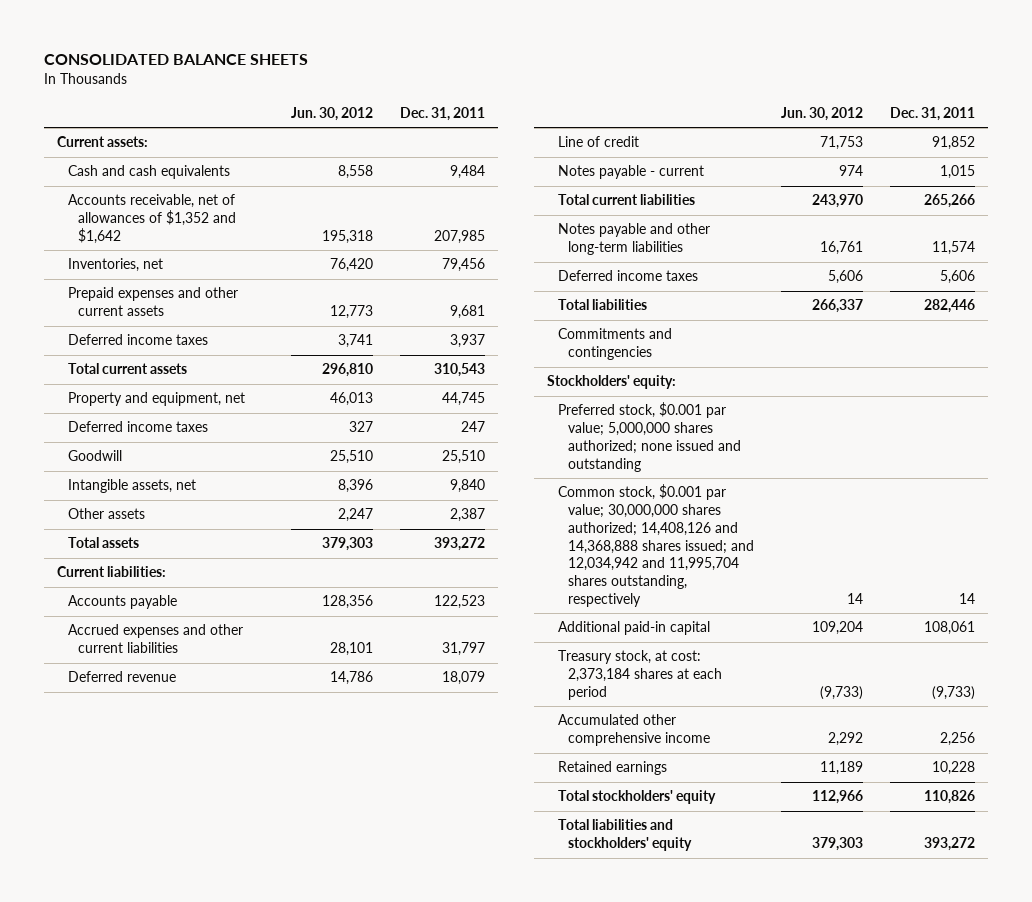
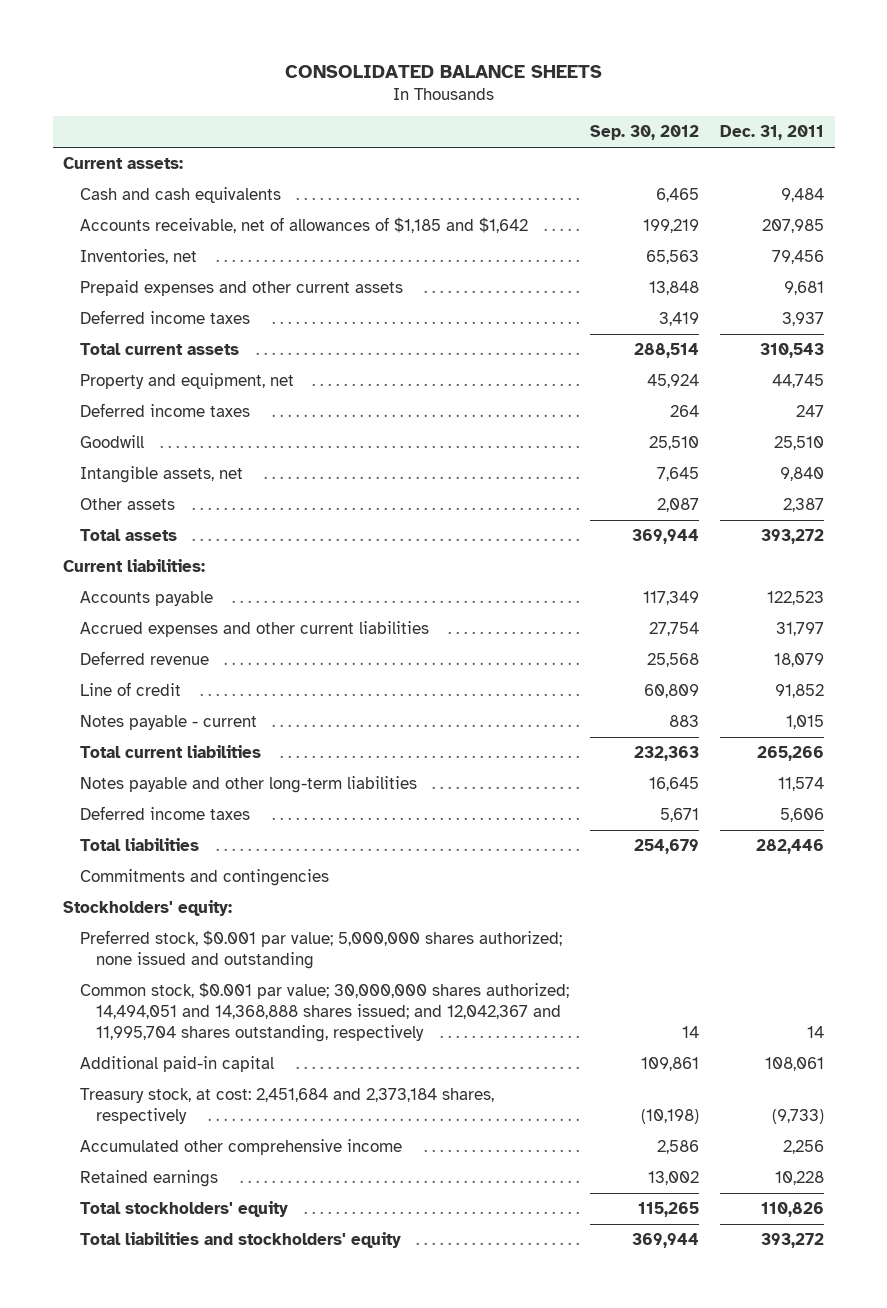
[291,106,374,121] Jun. 30, 2012 -> none
none -> [589,125,699,141] Sep. 30, 2012
[67,194,237,244] Accounts receivable, net of allowances of $1,352 and $1,642 -> [79,216,528,233] Accounts receivable, net of allowances of $1,185 and $1,642
[557,484,754,607] Common stock, $0.001 par value; 30,000,000 shares authorized; 14,408,126 and 14,368,888 shares issued; and 12,034,942 and 11,995,704 shares outstanding, respectively -> [79,981,569,1042] Common stock, $0.001 par value; 30,000,000 shares authorized; 14,494,051 and 14,368,888 shares issued; and 12,042,367 and 11,995,704 shares outstanding, respectively
[557,650,722,700] Treasury stock, at cost: 2,373,184 shares at each period -> [79,1087,494,1124] Treasury stock, at cost: 2,451,684 and 2,373,184 shares, respectively

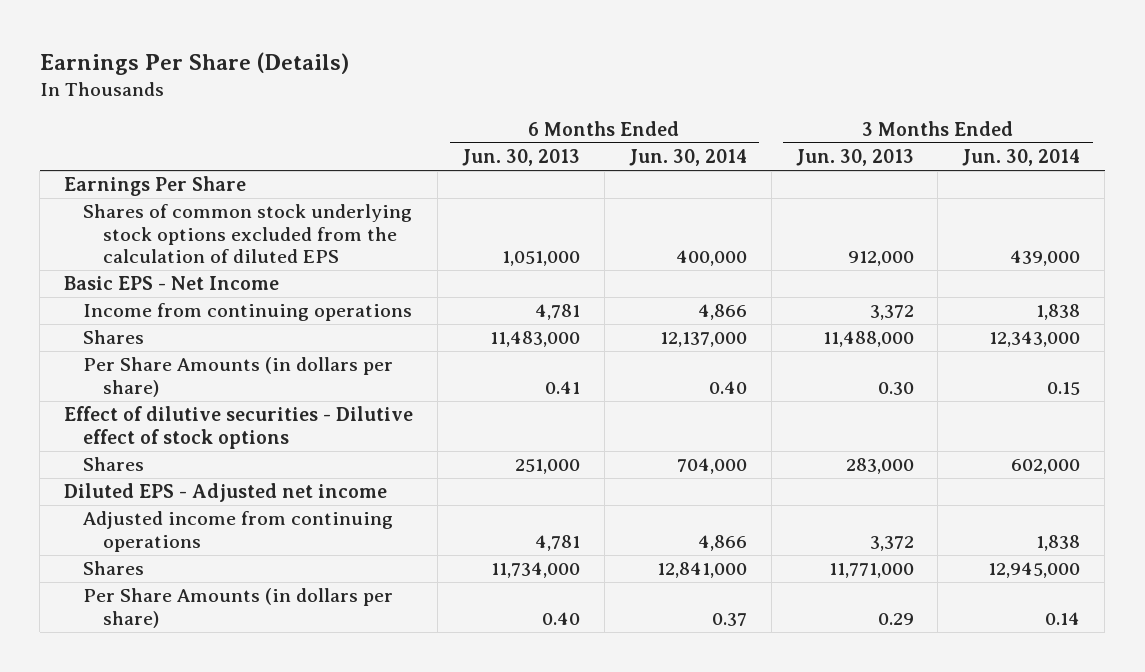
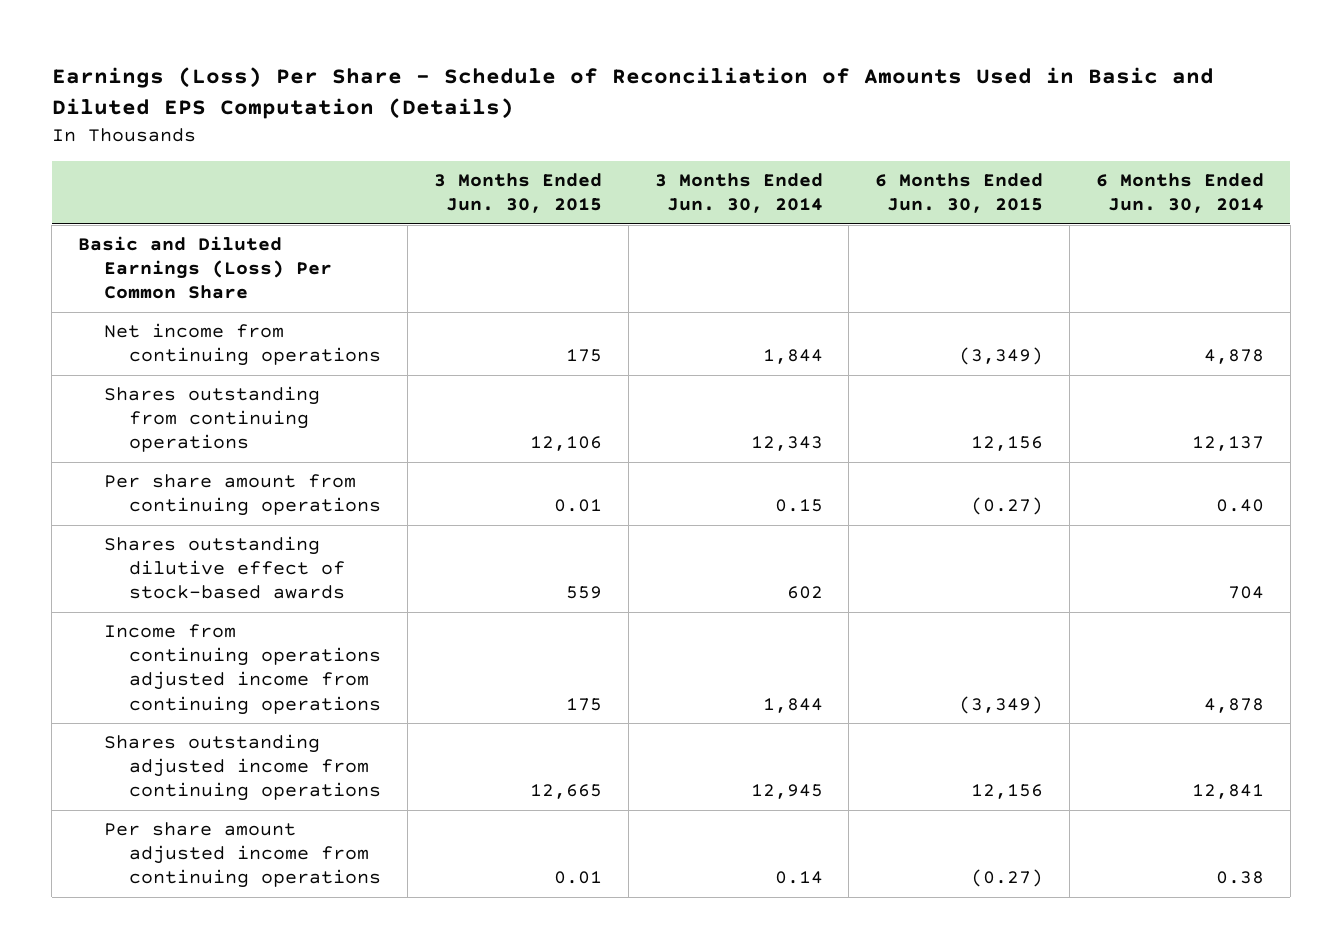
[39,51,349,75] Earnings Per Share (Details) -> [51,66,1214,119] Earnings (Loss) Per Share - Schedule of Reconciliation of Amounts Used in Basic and Diluted EPS Computation (Details)
[462,149,581,167] Jun. 30, 2013 -> none
[795,149,914,167] Jun. 30, 2013 -> none
none -> [433,173,602,214] 3 Months Ended Jun. 30, 2015
none -> [875,173,1044,214] 6 Months Ended Jun. 30, 2015
[83,204,413,264] Shares of common stock underlying stock options excluded from the calculation of diluted EPS -> none
[64,276,280,291] Basic EPS - Net Income -> none
[64,406,414,449] Effect of dilutive securities - Dilutive effect of stock options -> none
[83,457,145,472] Shares -> none
[64,483,388,503] Diluted EPS - Adjusted net income -> none
[83,561,145,576] Shares -> none
[64,176,247,197] Earnings Per Share -> [78,236,332,300] Basic and Diluted Earnings (Loss) Per Common Share
[83,303,413,322] Income from continuing operations -> [103,323,381,367] Net income from continuing operations
[697,304,747,321] 4,866 -> [1204,349,1265,365] 4,878
[1036,304,1081,321] 1,838 -> [762,349,823,365] 1,844
[83,330,145,345] Shares -> [103,386,320,453] Shares outstanding from continuing operations
[659,332,747,348] 12,137,000 -> [1192,436,1265,452] 12,137
[989,331,1081,348] 12,343,000 -> [750,436,823,452] 12,343
[83,357,394,397] Per Share Amounts (in dollars per share) -> [103,474,381,517] Per share amount from continuing operations
none -> [103,536,345,600] Shares outstanding dilutive effect of stock-based awards
[83,511,394,552] Adjusted income from continuing operations -> [103,624,381,715] Income from continuing operations adjusted income from continuing operations
[697,534,747,551] 4,866 -> [1204,697,1265,713] 4,878
[1036,534,1081,551] 1,838 -> [762,697,823,713] 1,844
none -> [103,734,381,802] Shares outstanding adjusted income from continuing operations
[83,588,394,628] Per Share Amounts (in dollars per share) -> [103,822,381,889] Per share amount adjusted income from continuing operations
[711,612,747,626] 0.37 -> [1216,871,1265,885] 0.38

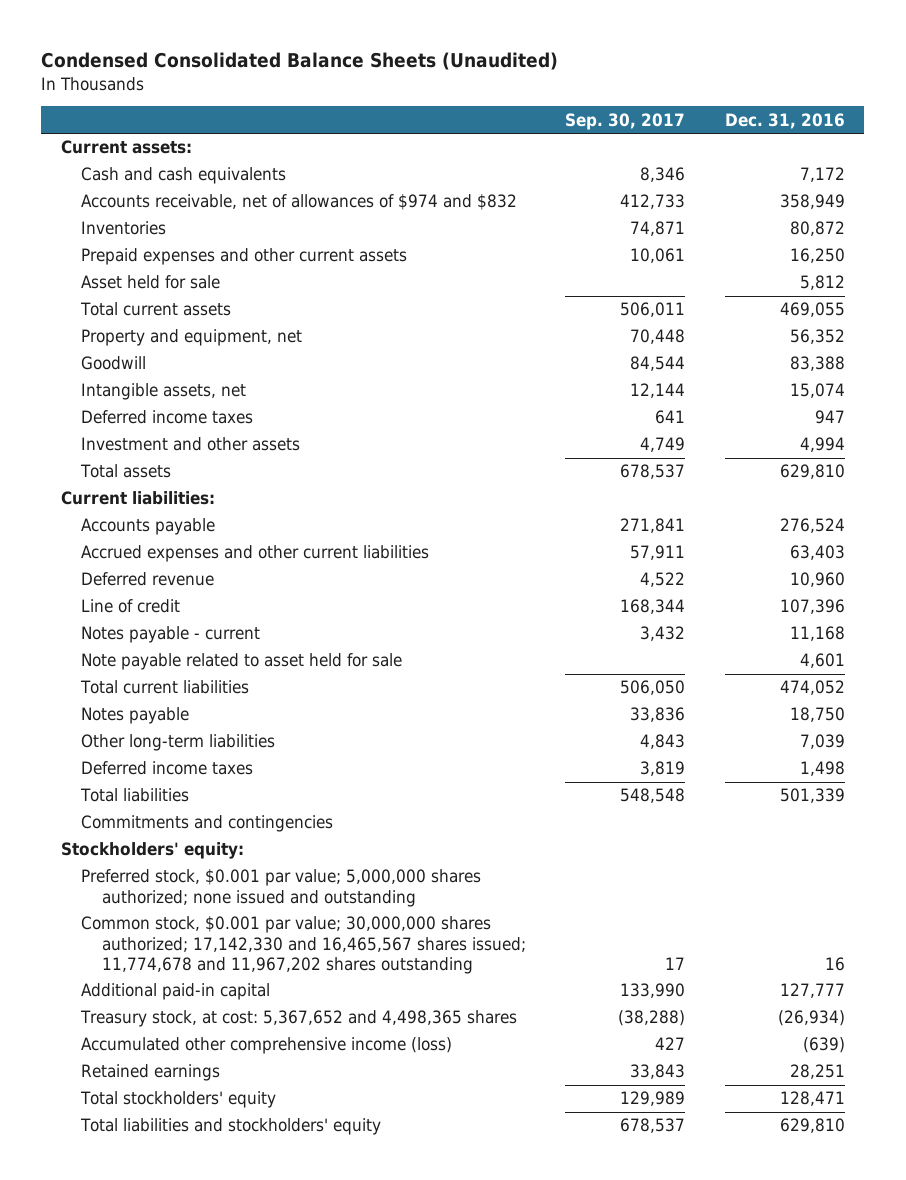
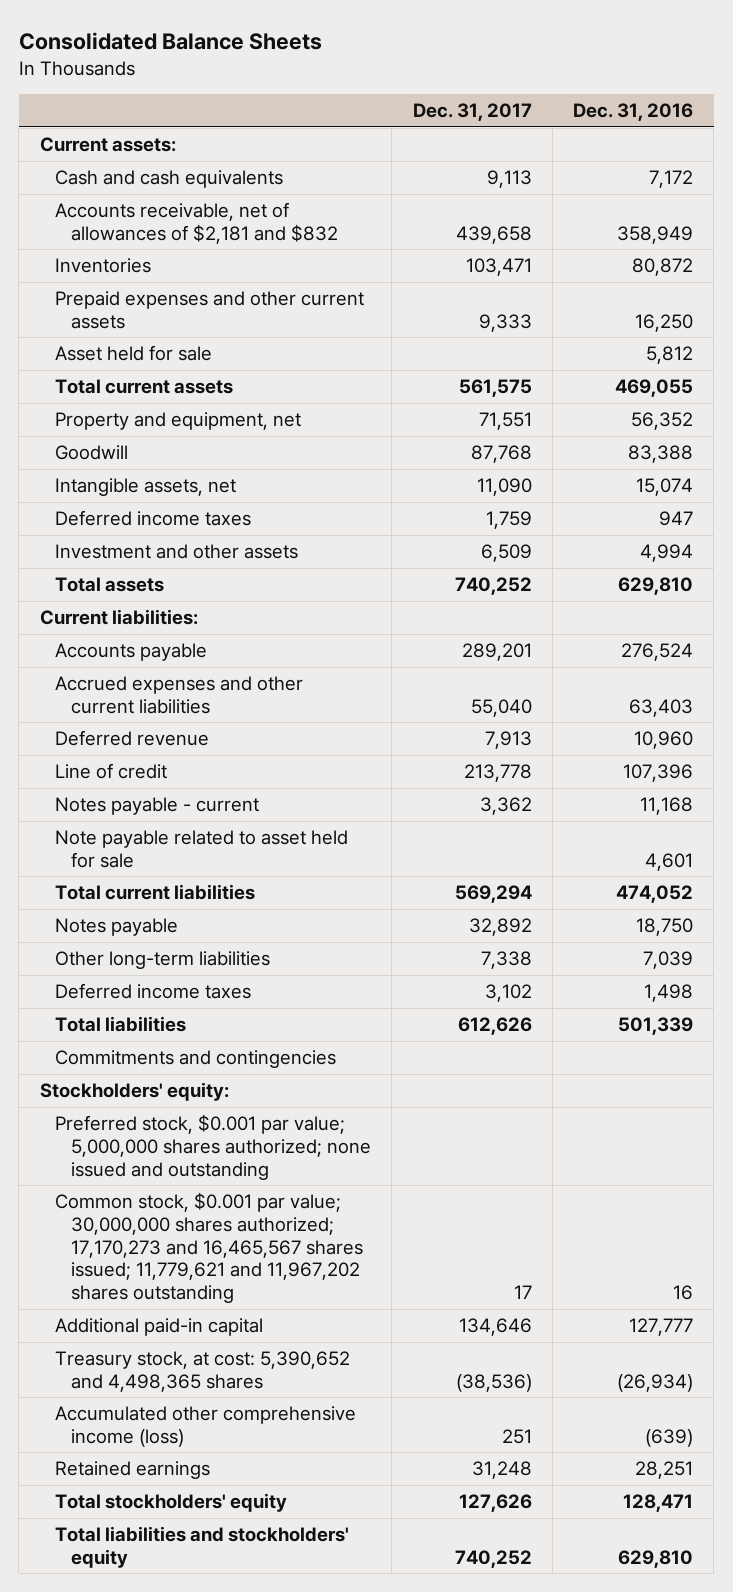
[41,52,559,71] Condensed Consolidated Balance Sheets (Unaudited) -> [18,31,322,50] Consolidated Balance Sheets
[565,112,686,130] Sep. 30, 2017 -> none
none -> [412,103,532,122] Dec. 31, 2017
[81,194,518,211] Accounts receivable, net of allowances of $974 and $832 -> [55,202,339,244] Accounts receivable, net of allowances of $2,181 and $832
[81,916,526,975] Common stock, $0.001 par value; 30,000,000 shares authorized; 17,142,330 and 16,465,567 shares issued; 11,774,678 and 11,967,202 shares outstanding -> [55,1192,364,1304] Common stock, $0.001 par value; 30,000,000 shares authorized; 17,170,273 and 16,465,567 shares issued; 11,779,621 and 11,967,202 shares outstanding
[80,1010,518,1028] Treasury stock, at cost: 5,367,652 and 4,498,365 shares -> [55,1351,351,1392] Treasury stock, at cost: 5,390,652 and 4,498,365 shares

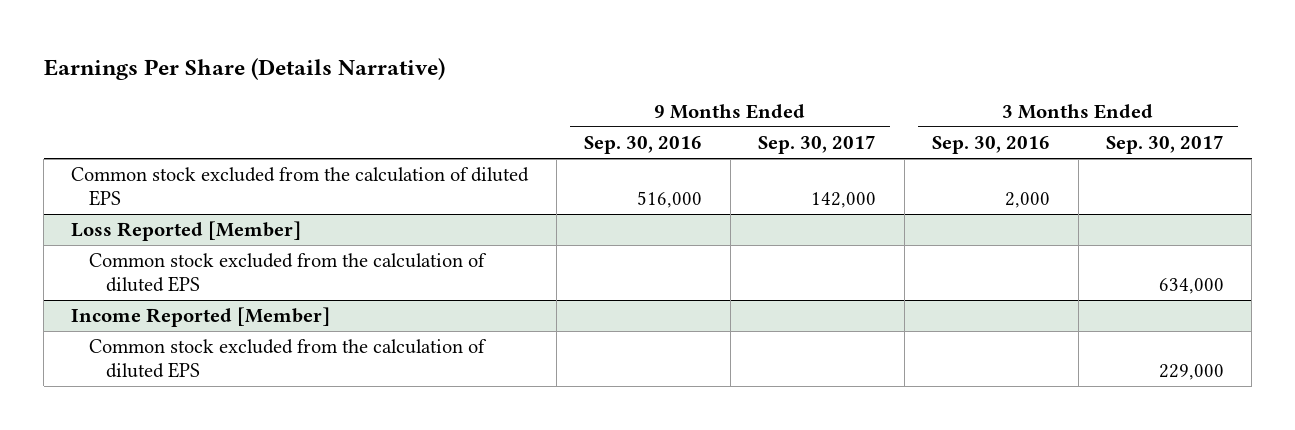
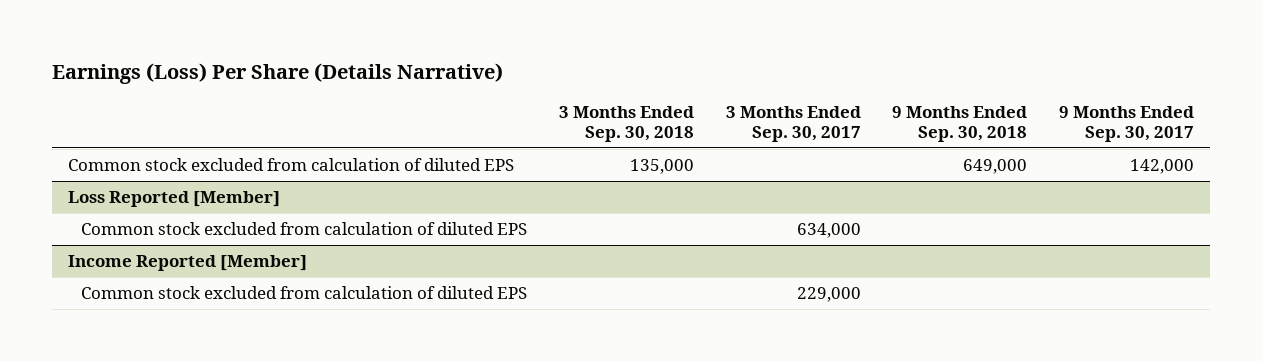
[43,58,445,81] Earnings Per Share (Details Narrative) -> [51,62,503,84] Earnings (Loss) Per Share (Details Narrative)
[584,136,703,155] Sep. 30, 2016 -> none
[932,136,1051,155] Sep. 30, 2016 -> none
none -> [558,105,694,143] 3 Months Ended Sep. 30, 2018
none -> [892,105,1028,143] 9 Months Ended Sep. 30, 2018
[71,167,530,207] Common stock excluded from the calculation of diluted EPS -> [67,157,514,171] Common stock excluded from calculation of diluted EPS
[88,253,487,293] Common stock excluded from the calculation of diluted EPS -> [81,221,528,235] Common stock excluded from calculation of diluted EPS
[88,339,487,379] Common stock excluded from the calculation of diluted EPS -> [81,285,528,299] Common stock excluded from calculation of diluted EPS

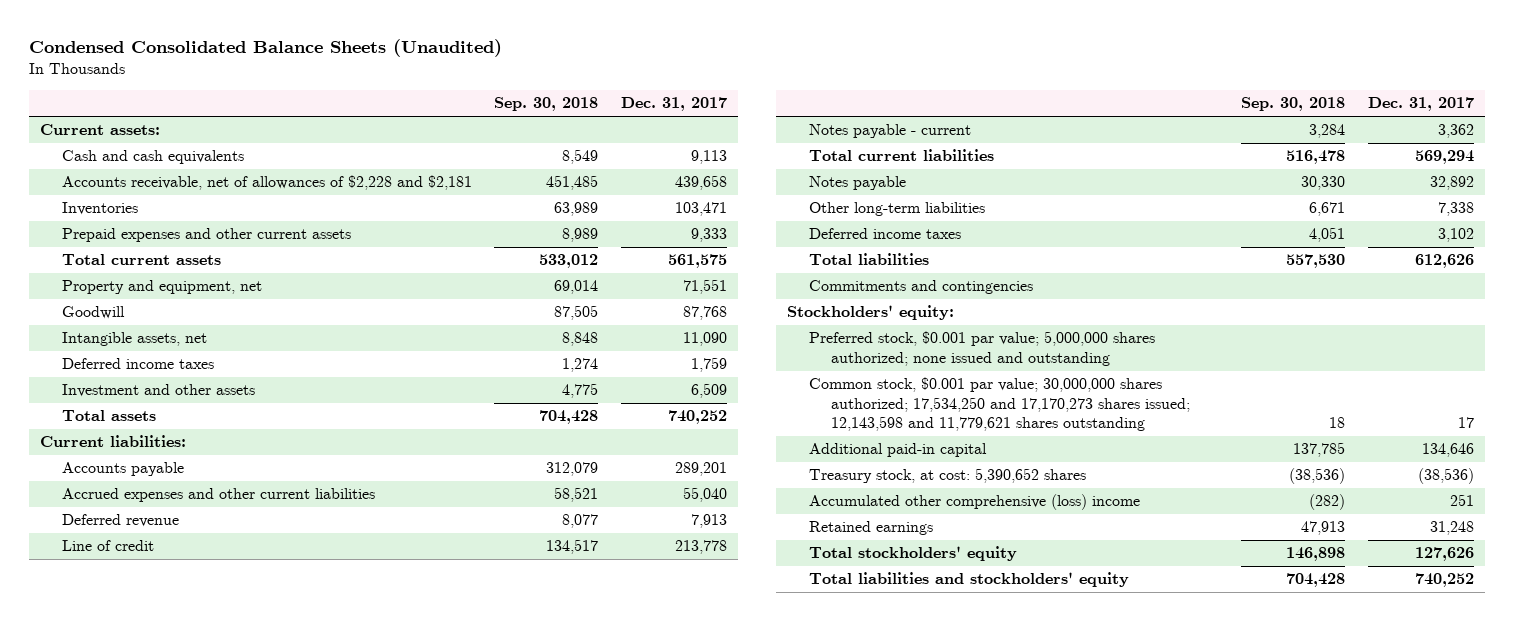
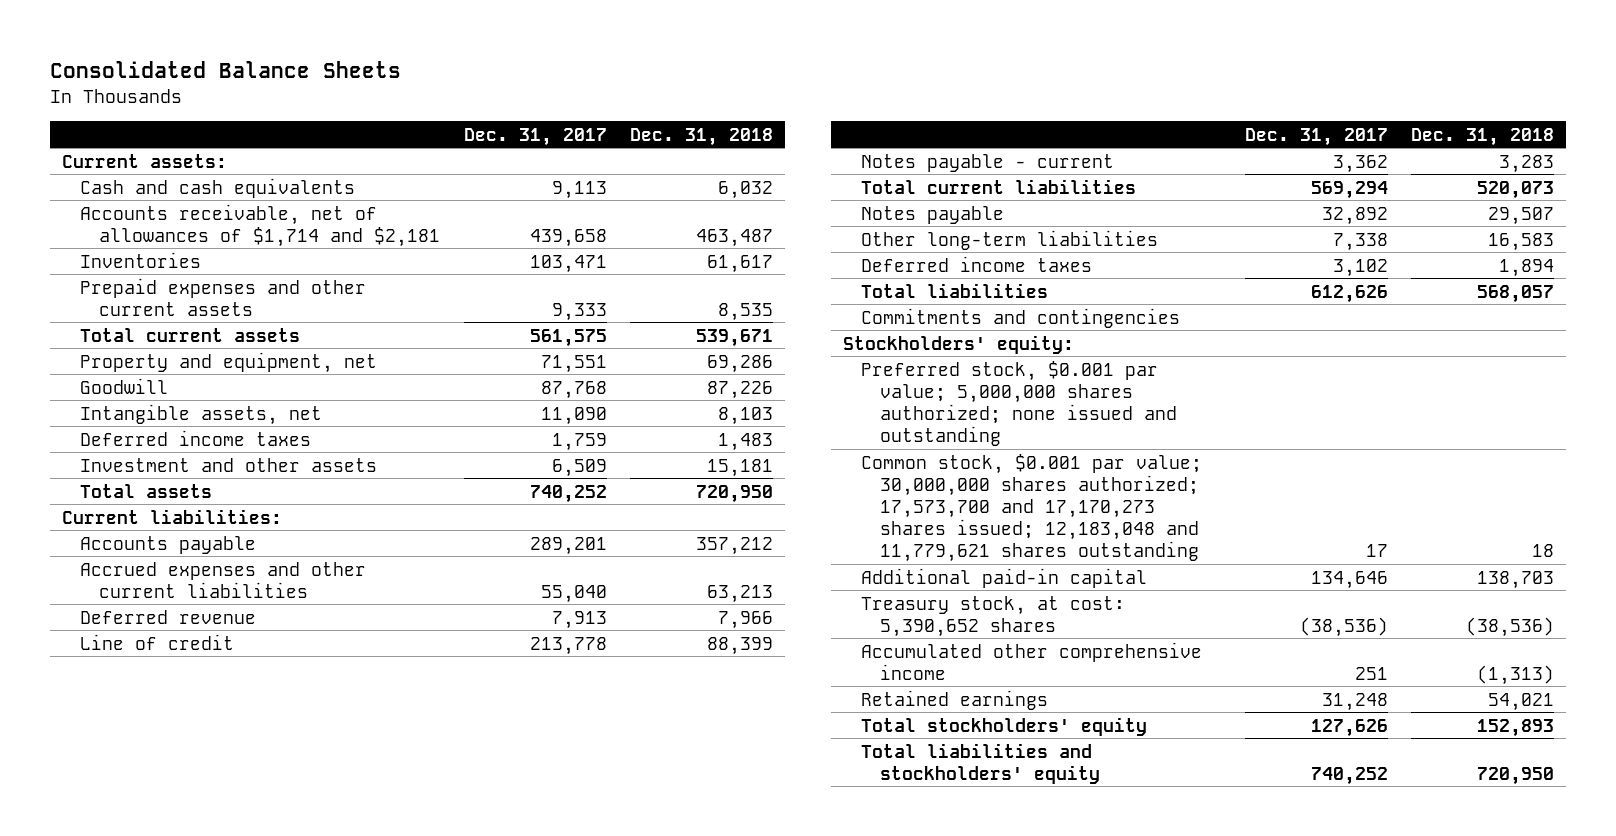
[29,39,503,58] Condensed Consolidated Balance Sheets (Unaudited) -> [49,61,401,79] Consolidated Balance Sheets
[494,97,599,112] Sep. 30, 2018 -> none
none -> [630,127,774,146] Dec. 31, 2018
[62,175,473,191] Accounts receivable, net of allowances of $2,228 and $2,181 -> [80,203,440,247] Accounts receivable, net of allowances of $1,714 and $2,181
[809,377,1191,432] Common stock, $0.001 par value; 30,000,000 shares authorized; 17,534,250 and 17,170,273 shares issued; 12,143,598 and 11,779,621 shares outstanding -> [861,453,1203,562] Common stock, $0.001 par value; 30,000,000 shares authorized; 17,573,700 and 17,170,273 shares issued; 12,183,048 and 11,779,621 shares outstanding
[809,494,1141,511] Accumulated other comprehensive (loss) income -> [861,641,1203,680] Accumulated other comprehensive income

